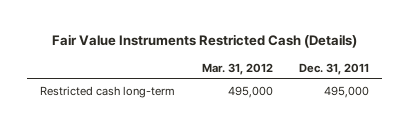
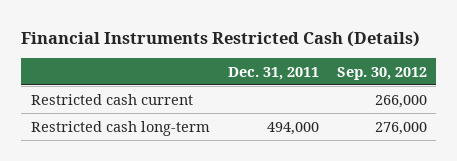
[51,34,357,49] Fair Value Instruments Restricted Cash (Details) -> [21,30,421,47] Financial Instruments Restricted Cash (Details)
[201,62,273,75] Mar. 31, 2012 -> none
none -> [336,66,427,80] Sep. 30, 2012
none -> [30,93,193,105] Restricted cash current
[324,86,370,99] 495,000 -> [266,121,319,135] 494,000

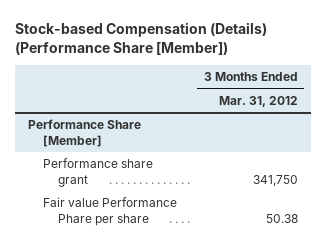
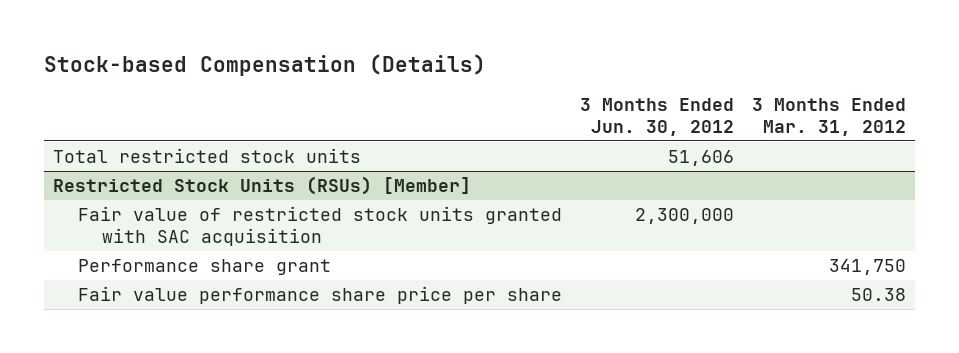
[14,21,267,55] Stock-based Compensation (Details) (Performance Share [Member]) -> [44,53,487,76] Stock-based Compensation (Details)
none -> [579,97,734,136] 3 Months Ended Jun. 30, 2012
none -> [53,148,362,164] Total restricted stock units
[27,119,141,147] Performance Share [Member] -> [53,176,472,196] Restricted Stock Units (RSUs) [Member]
none -> [77,206,562,247] Fair value of restricted stock units granted with SAC acquisition
[43,197,178,226] Fair value Performance Phare per share -> [77,286,562,305] Fair value performance share price per share

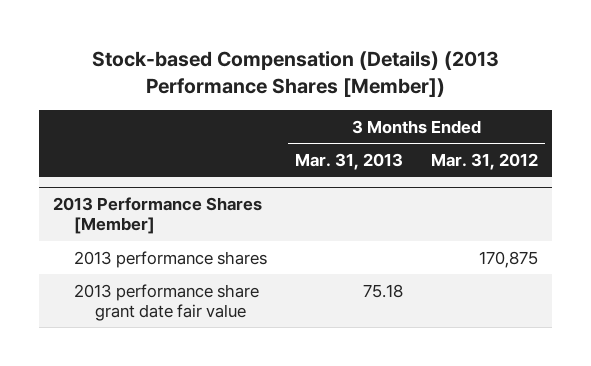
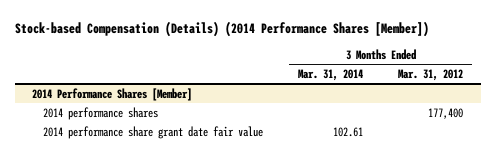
[91,51,499,97] Stock-based Compensation (Details) (2013 Performance Shares [Member]) -> [14,21,429,38] Stock-based Compensation (Details) (2014 Performance Shares [Member])
[295,153,404,171] Mar. 31, 2013 -> none
none -> [298,68,364,81] Mar. 31, 2014
[53,196,263,235] 2013 Performance Shares [Member] -> [32,87,193,101] 2014 Performance Shares [Member]
[74,250,268,268] 2013 performance shares -> [42,106,158,120] 2014 performance shares
[478,250,538,268] 170,875 -> [428,107,464,119] 177,400
[74,283,260,321] 2013 performance share grant date fair value -> [42,125,263,139] 2014 performance share grant date fair value

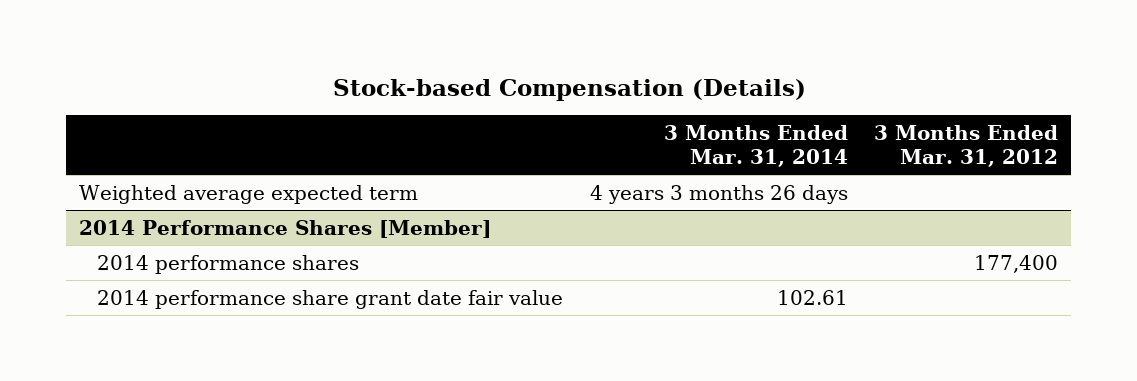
[14,21,429,38] Stock-based Compensation (Details) (2014 Performance Shares [Member]) -> [332,78,806,101] Stock-based Compensation (Details)
none -> [78,184,418,204] Weighted average expected term

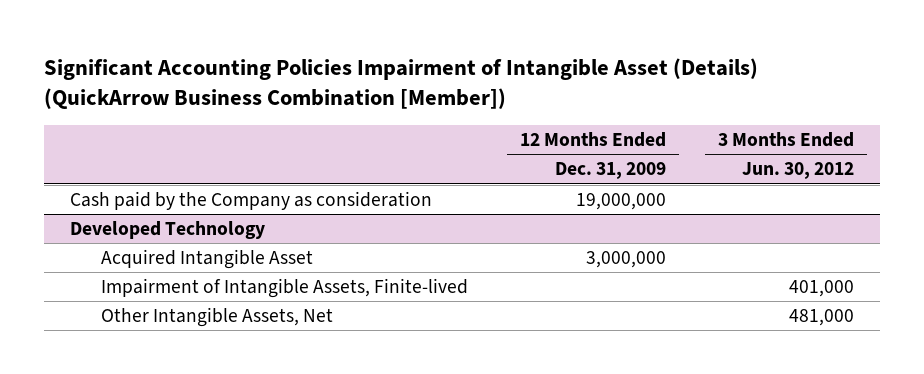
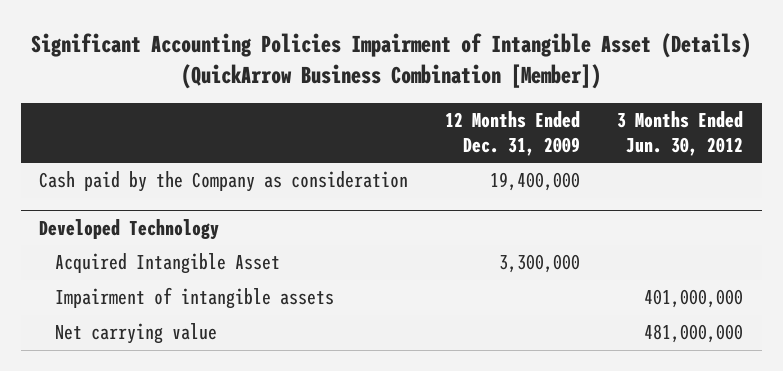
[575,193,666,211] 19,000,000 -> [490,172,581,192] 19,400,000
[100,307,333,328] Other Intangible Assets, Net -> none
[585,251,666,269] 3,000,000 -> [499,254,581,274] 3,300,000
[100,278,468,299] Impairment of Intangible Assets, Finite-lived -> [54,287,334,310] Impairment of intangible assets
[788,280,854,298] 401,000 -> [644,289,744,309] 401,000,000
none -> [54,323,217,345] Net carrying value

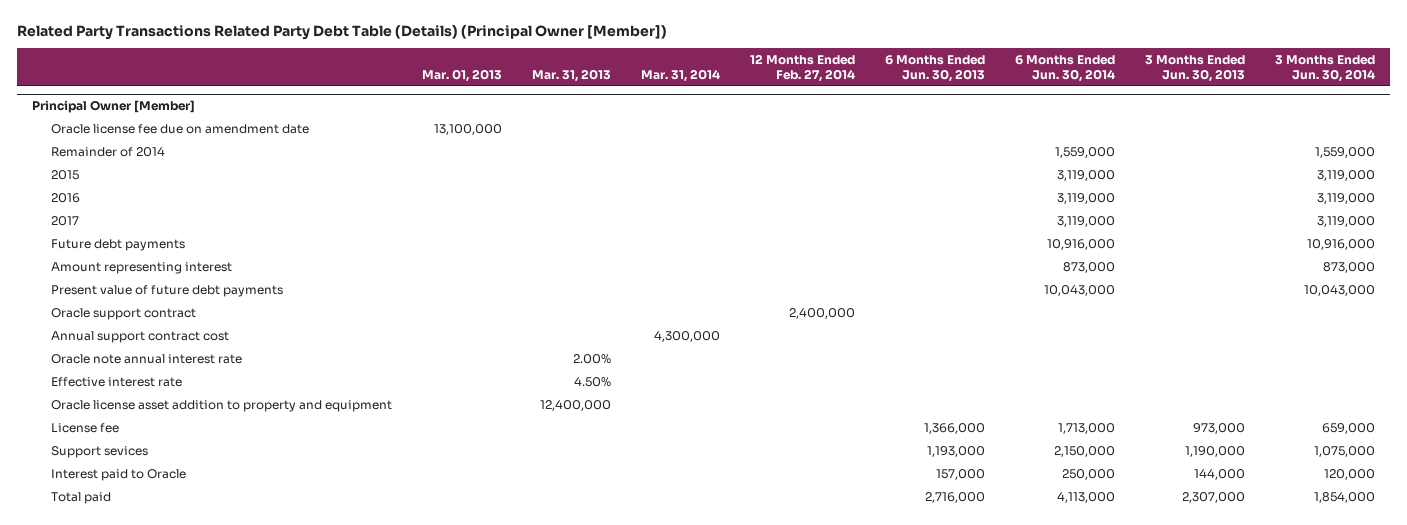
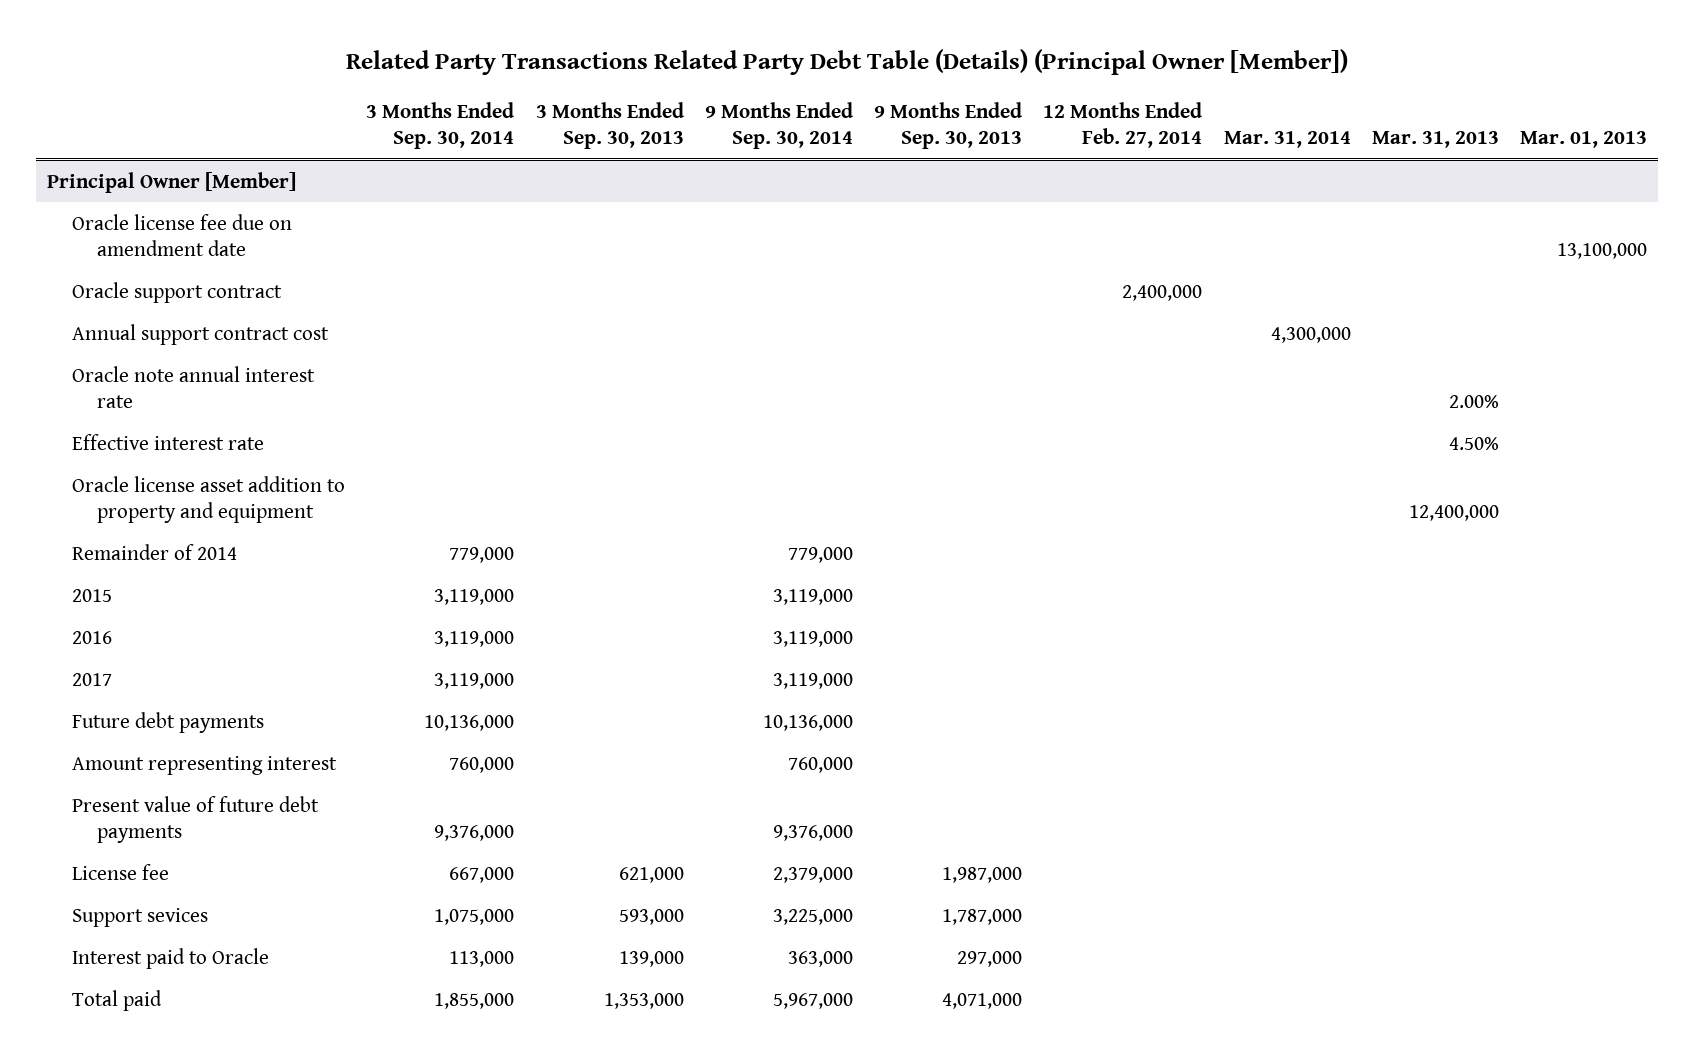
[884,55,985,82] 6 Months Ended Jun. 30, 2013 -> none
[1014,55,1115,82] 6 Months Ended Jun. 30, 2014 -> none
[1144,55,1245,82] 3 Months Ended Jun. 30, 2013 -> none
[1274,55,1375,82] 3 Months Ended Jun. 30, 2014 -> none
none -> [366,102,515,150] 3 Months Ended Sep. 30, 2014
none -> [535,102,684,150] 3 Months Ended Sep. 30, 2013
none -> [704,102,853,150] 9 Months Ended Sep. 30, 2014
none -> [874,102,1023,150] 9 Months Ended Sep. 30, 2013
[51,307,197,320] Oracle support contract -> [71,281,282,303] Oracle support contract
[51,330,230,343] Annual support contract cost -> [71,323,329,345] Annual support contract cost
[51,353,243,364] Oracle note annual interest rate -> [71,365,315,408] Oracle note annual interest rate
[51,376,183,387] Effective interest rate -> [71,433,264,450] Effective interest rate
[51,399,393,412] Oracle license asset addition to property and equipment -> [71,475,345,523] Oracle license asset addition to property and equipment

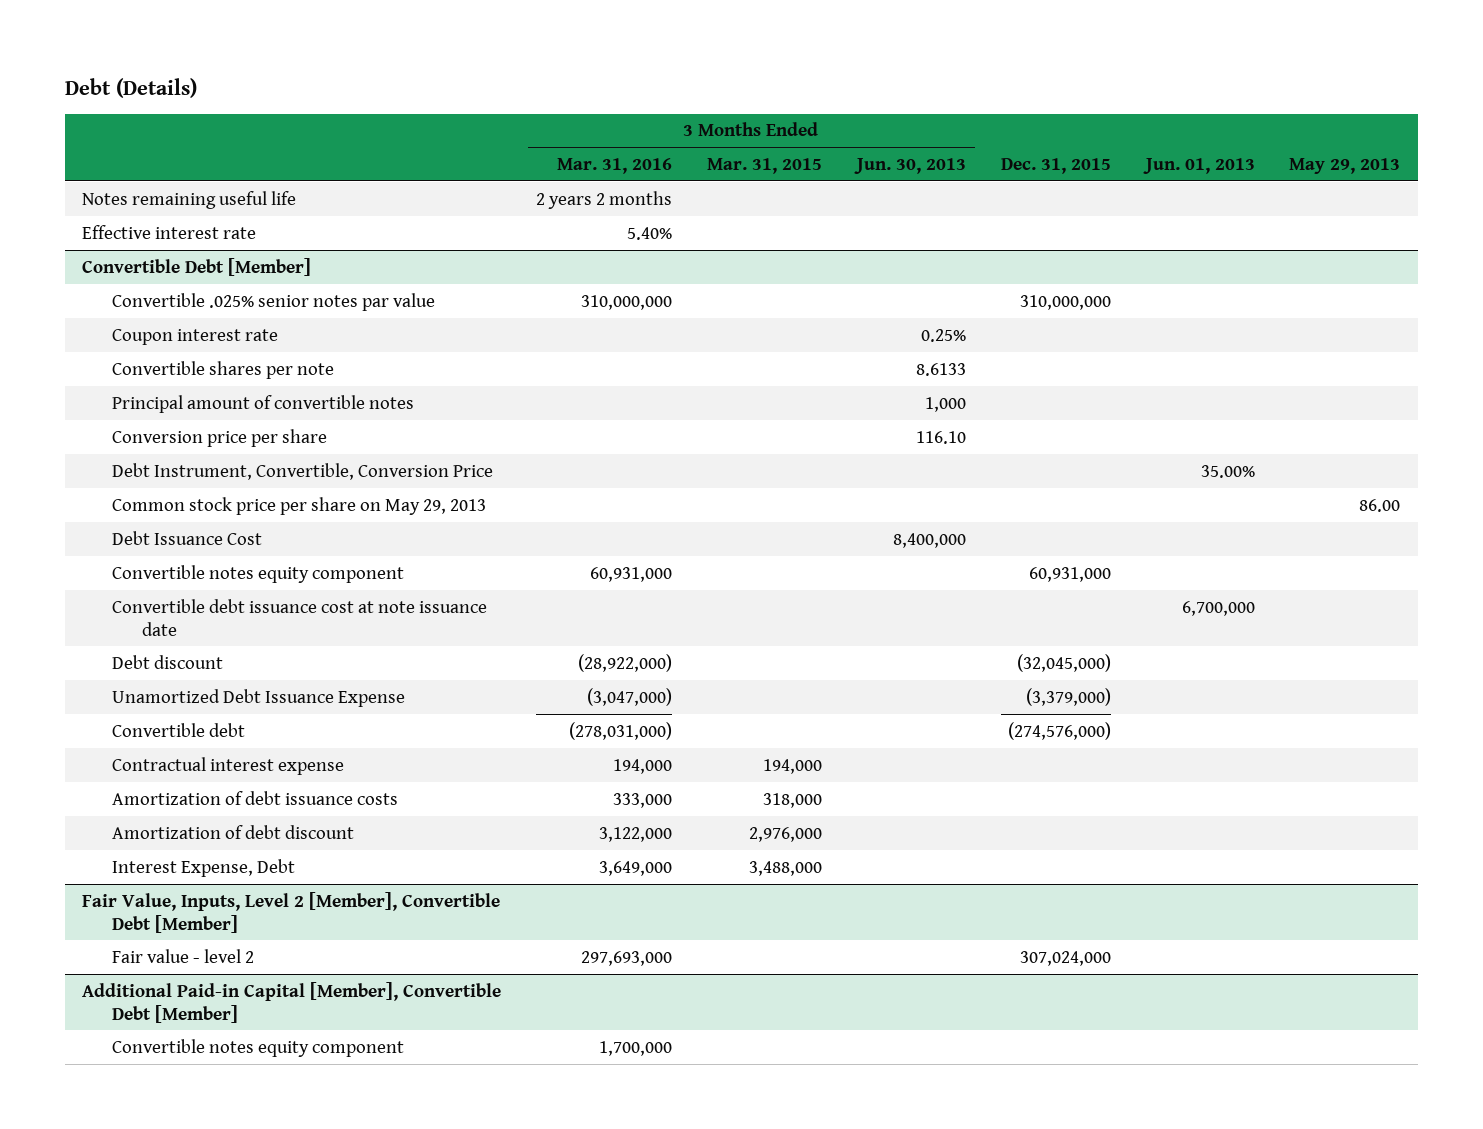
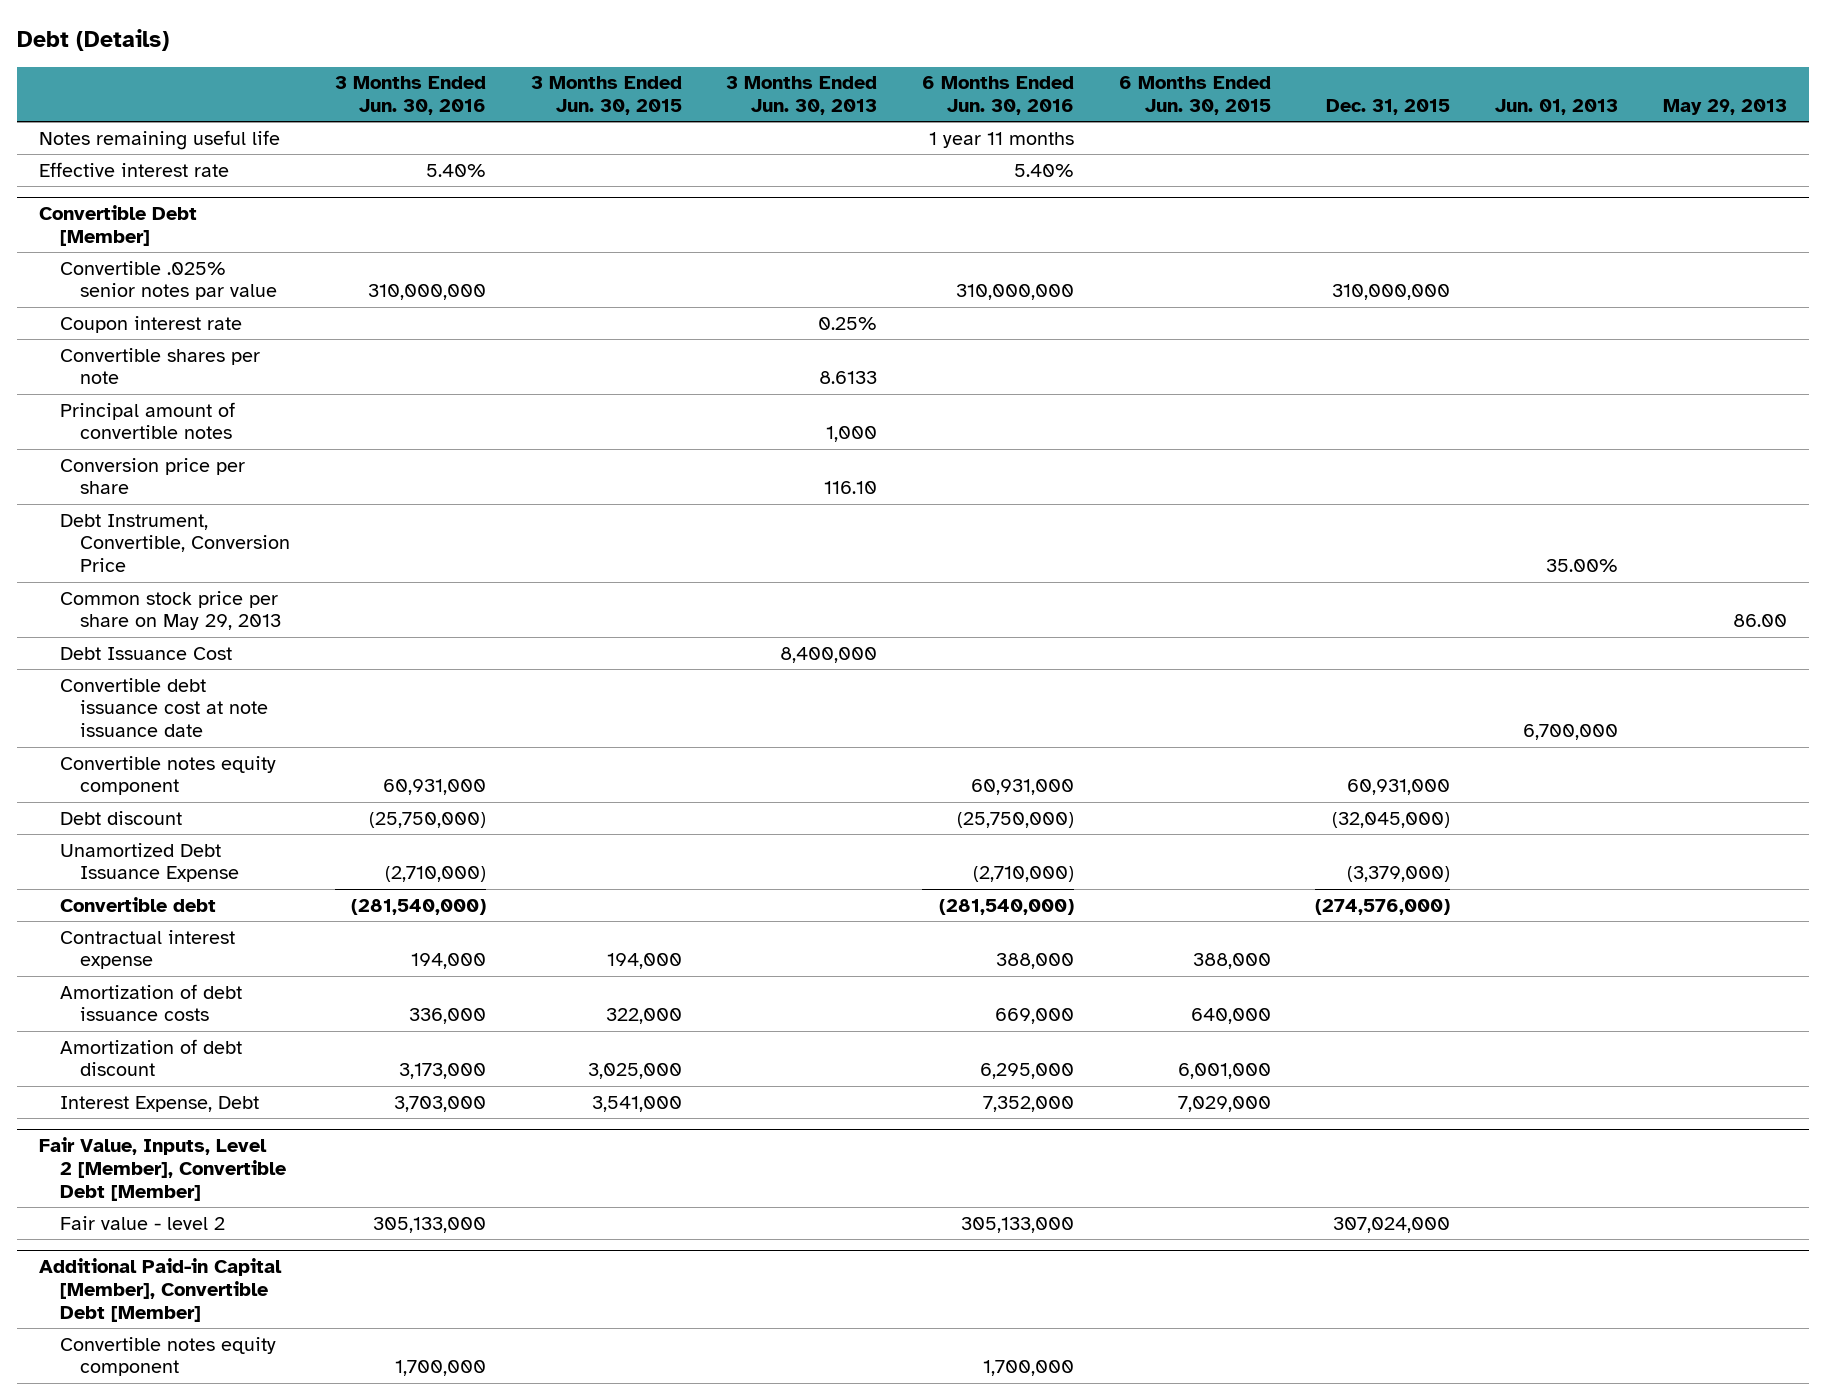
[557,157,673,174] Mar. 31, 2016 -> none
[707,157,823,174] Mar. 31, 2015 -> none
none -> [335,76,487,116] 3 Months Ended Jun. 30, 2016
none -> [530,76,682,116] 3 Months Ended Jun. 30, 2015
none -> [922,76,1075,116] 6 Months Ended Jun. 30, 2016
none -> [1118,76,1271,116] 6 Months Ended Jun. 30, 2015
[112,564,405,583] Convertible notes equity component -> [59,755,276,796] Convertible notes equity component

